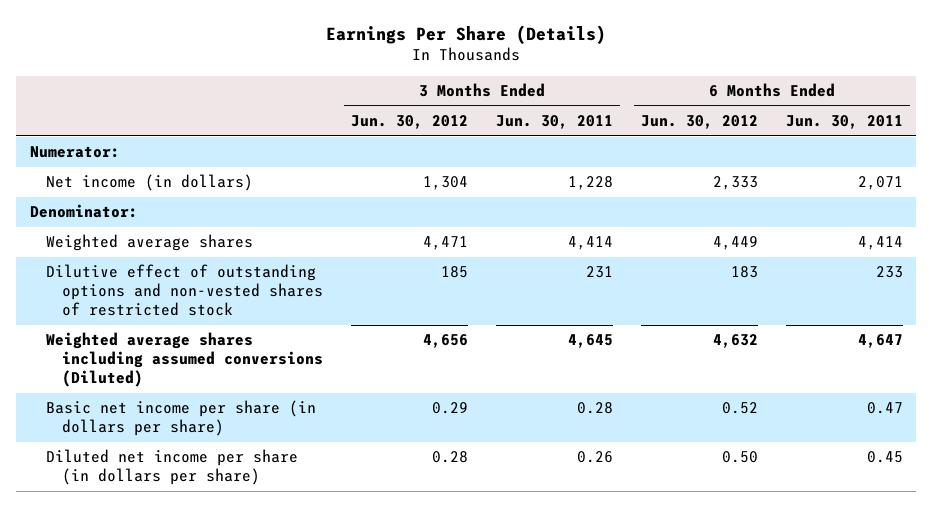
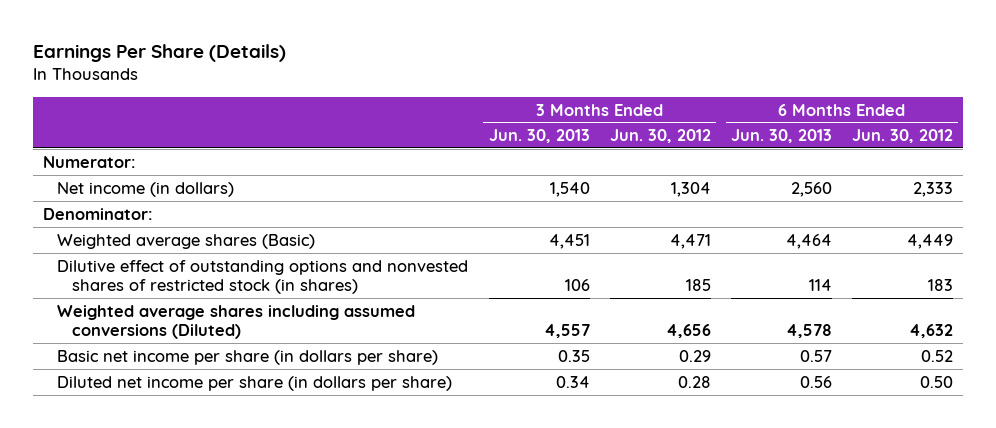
[495,114,613,129] Jun. 30, 2011 -> none
[785,114,903,129] Jun. 30, 2011 -> none
none -> [488,129,590,144] Jun. 30, 2013
none -> [730,129,832,144] Jun. 30, 2013
[45,234,253,252] Weighted average shares -> [57,233,316,249] Weighted average shares (Basic)
[45,264,324,316] Dilutive effect of outstanding options and non-vested shares of restricted stock -> [57,259,469,294] Dilutive effect of outstanding options and nonvested shares of restricted stock (in shares)

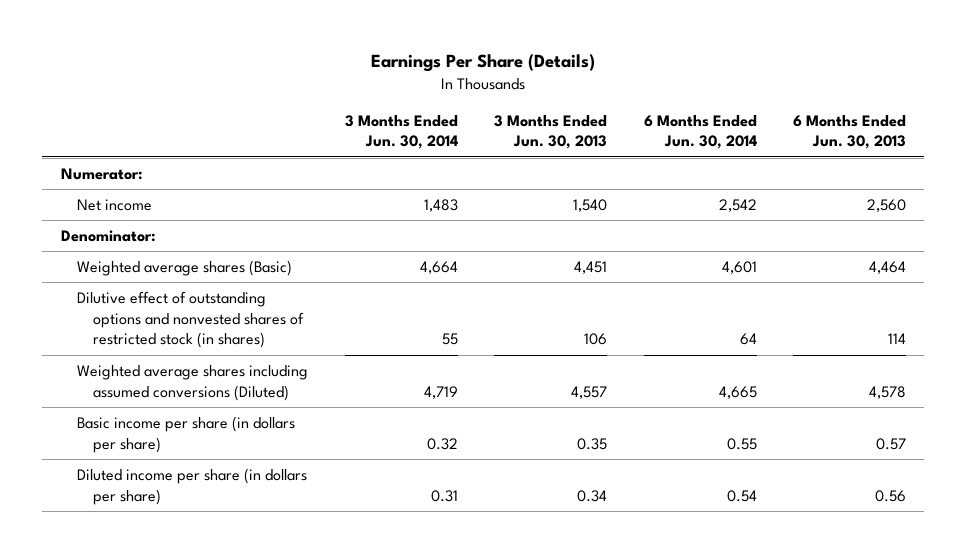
[609,129,711,144] Jun. 30, 2012 -> none
[852,129,954,144] Jun. 30, 2012 -> none
none -> [344,114,458,150] 3 Months Ended Jun. 30, 2014
none -> [643,114,757,150] 6 Months Ended Jun. 30, 2014
[57,181,235,197] Net income (in dollars) -> [77,198,153,211] Net income
[57,349,439,365] Basic net income per share (in dollars per share) -> [77,415,296,453] Basic income per share (in dollars per share)
[57,375,453,391] Diluted net income per share (in dollars per share) -> [77,467,308,505] Diluted income per share (in dollars per share)

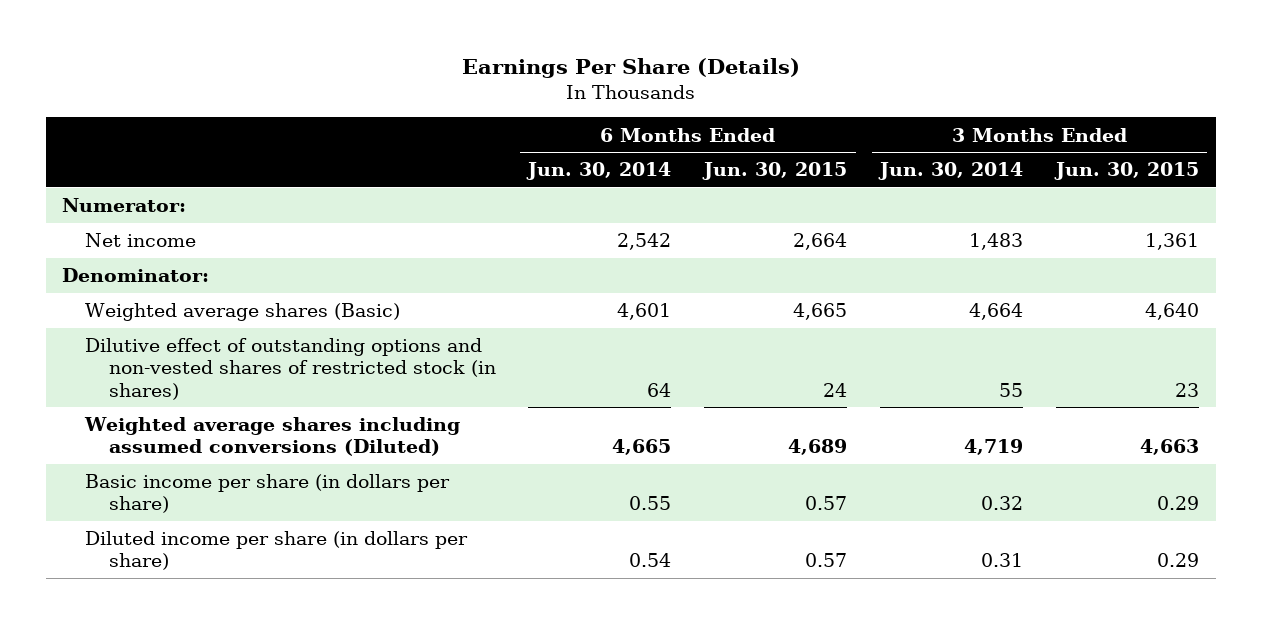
[494,114,608,150] 3 Months Ended Jun. 30, 2013 -> none
[793,114,907,150] 6 Months Ended Jun. 30, 2013 -> none
none -> [702,162,848,181] Jun. 30, 2015
none -> [1054,162,1200,181] Jun. 30, 2015
[77,290,305,349] Dilutive effect of outstanding options and nonvested shares of restricted stock (in shares) -> [85,338,496,400] Dilutive effect of outstanding options and non-vested shares of restricted stock (in shares)

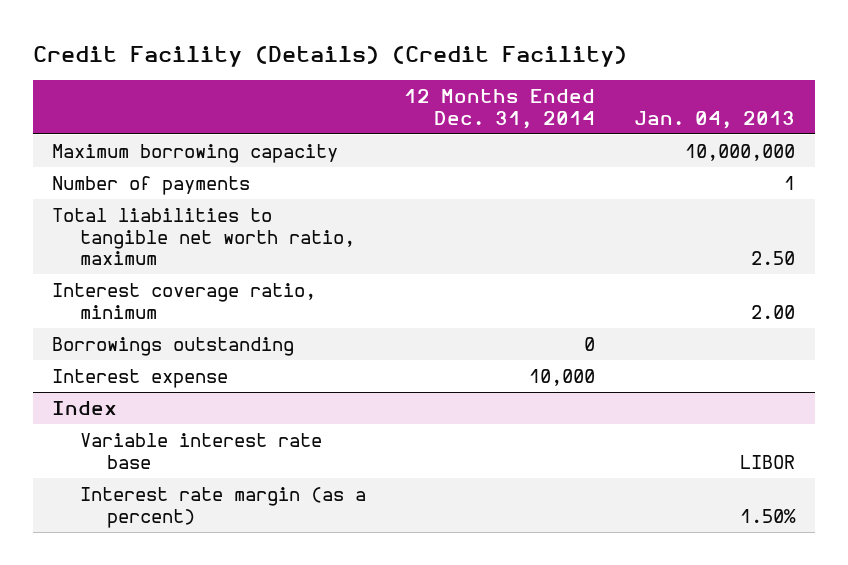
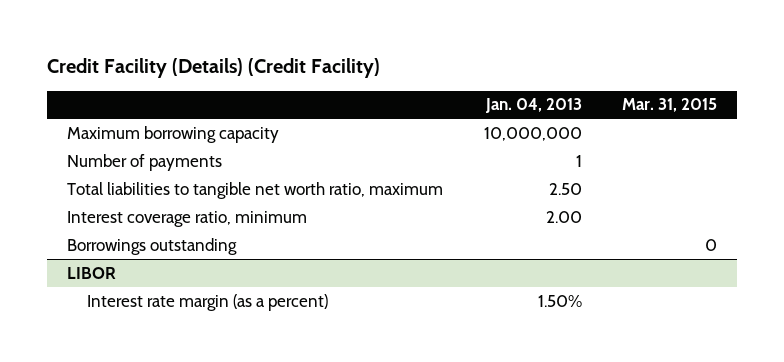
[404,89,596,129] 12 Months Ended Dec. 31, 2014 -> none
none -> [622,98,718,113] Mar. 31, 2015
[52,369,229,389] Interest expense -> none
[52,401,118,416] Index -> none
[79,433,322,469] Variable interest rate base -> none
none -> [66,266,116,279] LIBOR

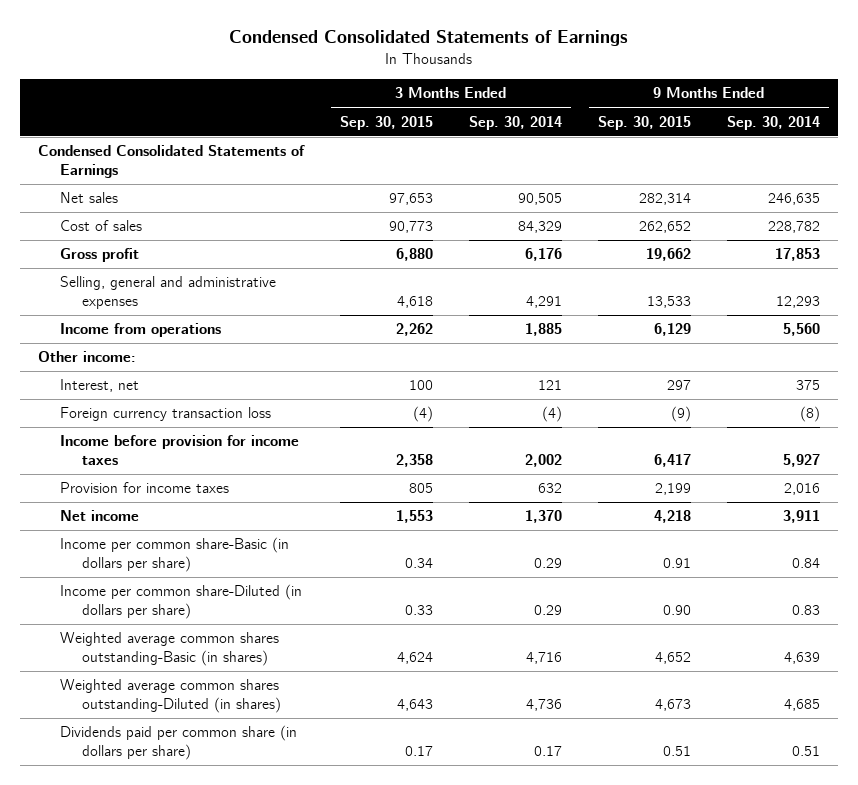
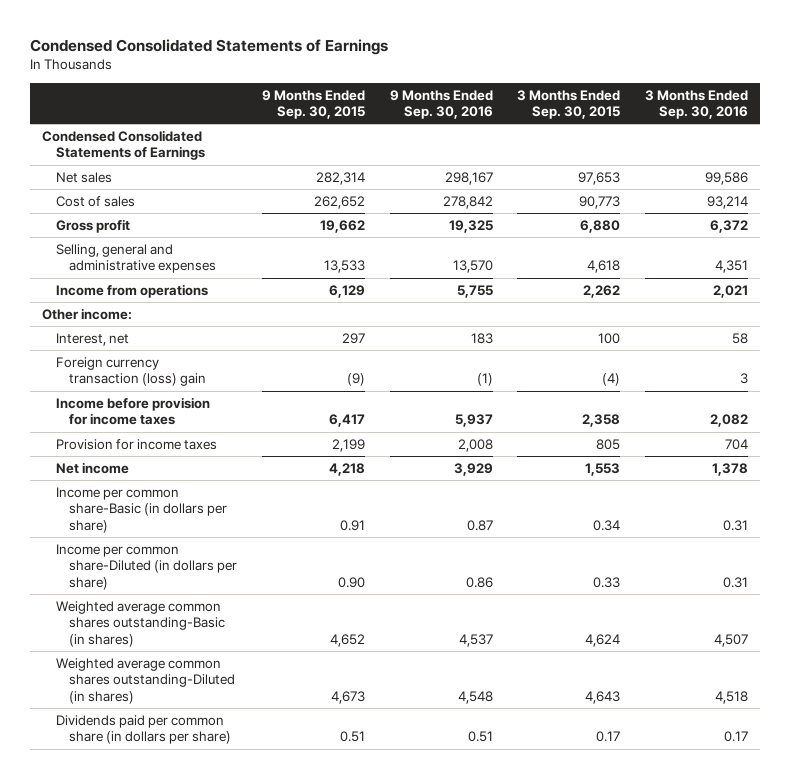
[468,115,562,130] Sep. 30, 2014 -> none
[726,115,820,130] Sep. 30, 2014 -> none
none -> [389,89,493,120] 9 Months Ended Sep. 30, 2016
none -> [645,89,749,120] 3 Months Ended Sep. 30, 2016
[59,407,271,422] Foreign currency transaction loss -> [55,356,207,387] Foreign currency transaction (loss) gain

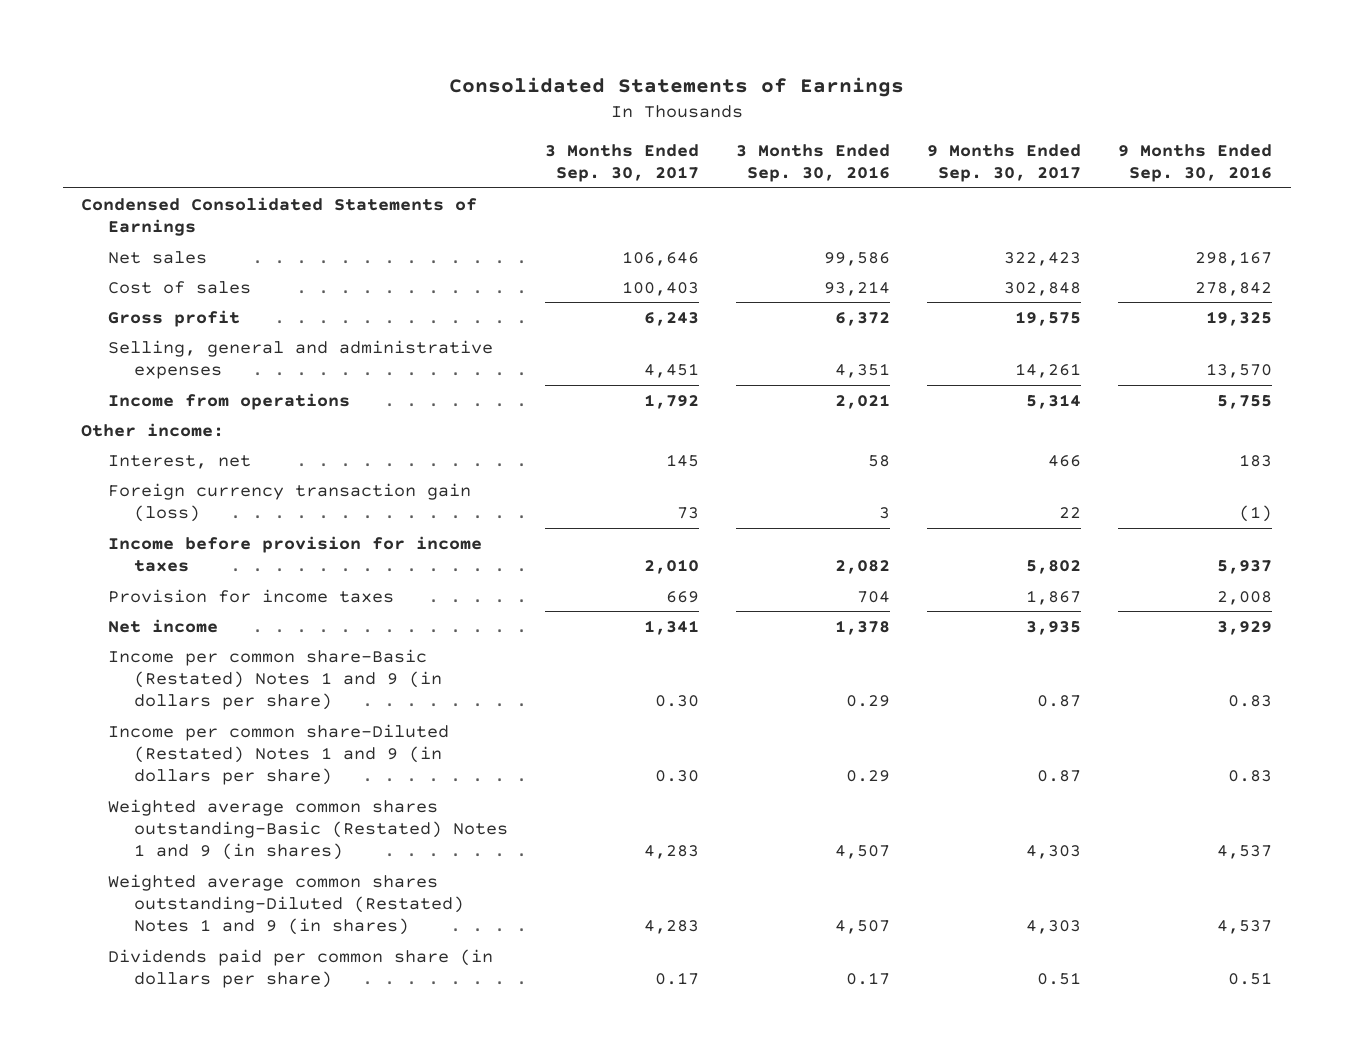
[29,38,388,55] Condensed Consolidated Statements of Earnings -> [448,76,904,97] Consolidated Statements of Earnings
[262,89,366,120] 9 Months Ended Sep. 30, 2015 -> none
[517,89,621,120] 3 Months Ended Sep. 30, 2015 -> none
none -> [545,143,700,183] 3 Months Ended Sep. 30, 2017
none -> [927,143,1082,183] 9 Months Ended Sep. 30, 2017
[55,356,207,387] Foreign currency transaction (loss) gain -> [107,482,471,522] Foreign currency transaction gain (loss)
[55,486,228,534] Income per common share-Basic (in dollars per share) -> [107,648,443,711] Income per common share-Basic (Restated) Notes 1 and 9 (in dollars per share)
[466,520,493,532] 0.87 -> [1228,695,1273,708] 0.83
[723,520,749,532] 0.31 -> [846,695,891,708] 0.29
[55,543,238,591] Income per common share-Diluted (in dollars per share) -> [107,723,449,786] Income per common share-Diluted (Restated) Notes 1 and 9 (in dollars per share)
[465,577,493,589] 0.86 -> [1228,770,1273,783] 0.83
[723,577,749,589] 0.31 -> [846,770,891,783] 0.29
[55,600,226,648] Weighted average common shares outstanding-Basic (in shares) -> [107,798,509,861] Weighted average common shares outstanding-Basic (Restated) Notes 1 and 9 (in shares)
[55,657,236,705] Weighted average common shares outstanding-Diluted (in shares) -> [107,873,465,936] Weighted average common shares outstanding-Diluted (Restated) Notes 1 and 9 (in shares)
[457,691,493,705] 4,548 -> [1217,920,1273,935] 4,537
[715,691,749,705] 4,518 -> [835,920,891,935] 4,507

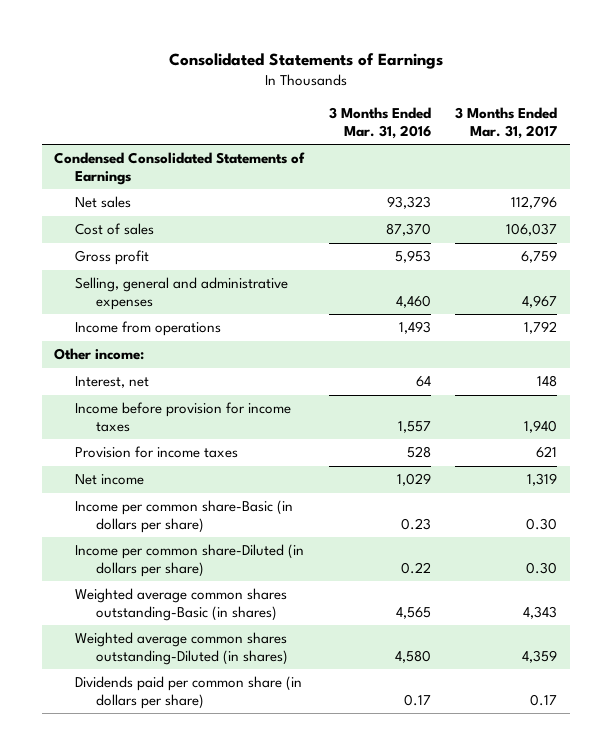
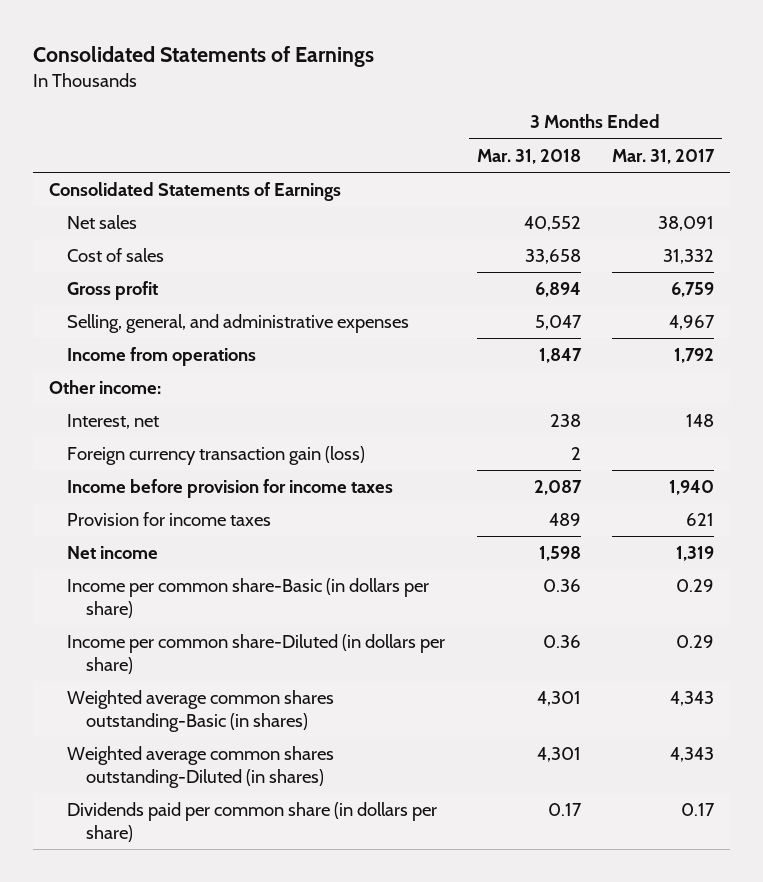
[328,107,431,140] 3 Months Ended Mar. 31, 2016 -> none
none -> [476,148,581,164] Mar. 31, 2018
[54,152,306,185] Condensed Consolidated Statements of Earnings -> [48,182,341,202] Consolidated Statements of Earnings
[511,196,558,210] 112,796 -> [657,216,714,232] 38,091
[506,223,558,237] 106,037 -> [662,249,714,265] 31,332
[74,277,288,310] Selling, general and administrative expenses -> [67,314,410,334] Selling, general, and administrative expenses
none -> [67,446,366,466] Foreign currency transaction gain (loss)
[526,517,558,530] 0.30 -> [675,579,714,593] 0.29
[526,561,558,574] 0.30 -> [675,635,714,649] 0.29
[522,649,558,663] 4,359 -> [669,747,714,763] 4,343

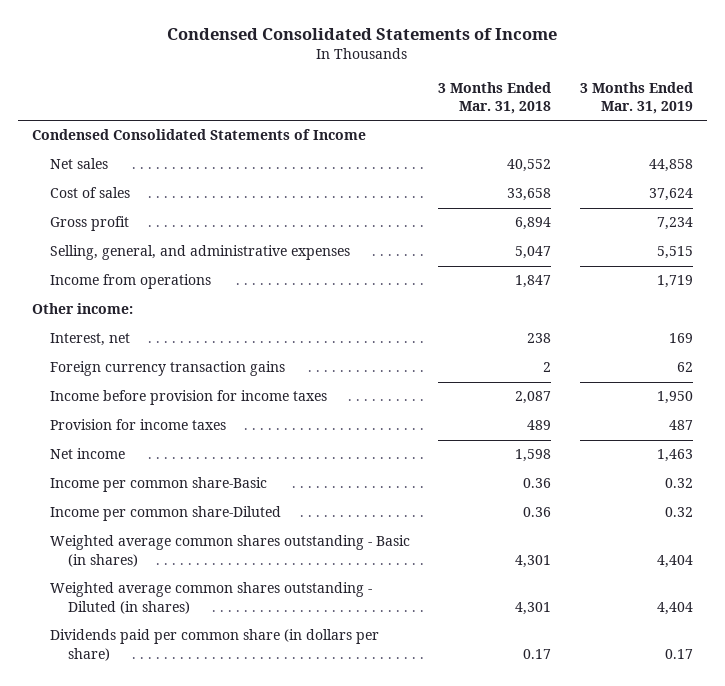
[32,45,374,67] Consolidated Statements of Earnings -> [167,27,558,40] Condensed Consolidated Statements of Income
[611,148,715,164] Mar. 31, 2017 -> none
none -> [579,81,693,115] 3 Months Ended Mar. 31, 2019
[48,182,341,202] Consolidated Statements of Earnings -> [32,129,367,141] Condensed Consolidated Statements of Income
[67,446,366,466] Foreign currency transaction gain (loss) -> [49,361,285,377] Foreign currency transaction gains
[67,578,430,618] Income per common share-Basic (in dollars per share) -> [49,477,267,493] Income per common share-Basic
[67,634,446,674] Income per common share-Diluted (in dollars per share) -> [49,506,281,522] Income per common share-Diluted
[67,690,335,732] Weighted average common shares outstanding-Basic (in shares) -> [49,535,410,567] Weighted average common shares outstanding - Basic (in shares)
[67,746,335,788] Weighted average common shares outstanding-Diluted (in shares) -> [49,582,372,614] Weighted average common shares outstanding - Diluted (in shares)

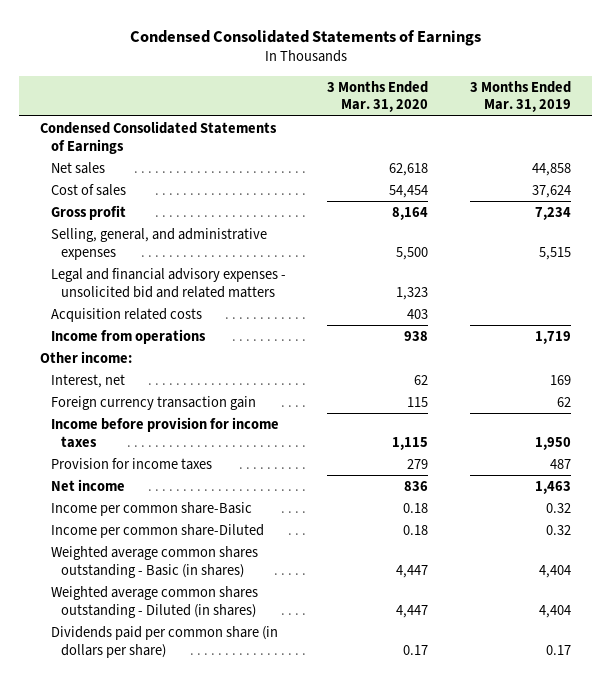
[167,27,558,40] Condensed Consolidated Statements of Income -> [129,29,481,46] Condensed Consolidated Statements of Earnings
[438,81,552,115] 3 Months Ended Mar. 31, 2018 -> none
none -> [327,80,429,113] 3 Months Ended Mar. 31, 2020
[32,129,367,141] Condensed Consolidated Statements of Income -> [40,120,278,154] Condensed Consolidated Statements of Earnings
none -> [50,267,286,298] Legal and financial advisory expenses - unsolicited bid and related matters
none -> [50,307,202,322] Acquisition related costs
[49,361,285,377] Foreign currency transaction gains -> [50,395,256,410] Foreign currency transaction gain

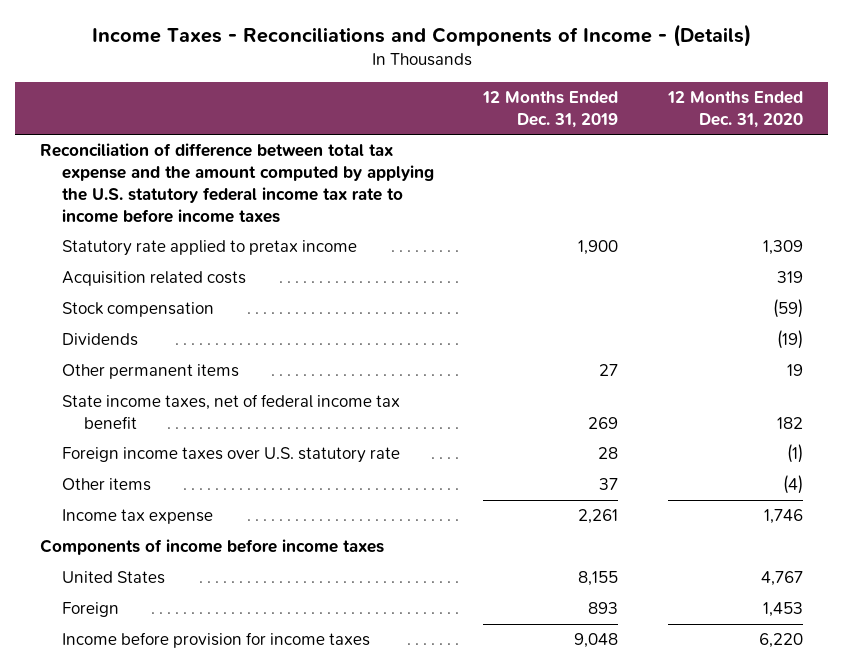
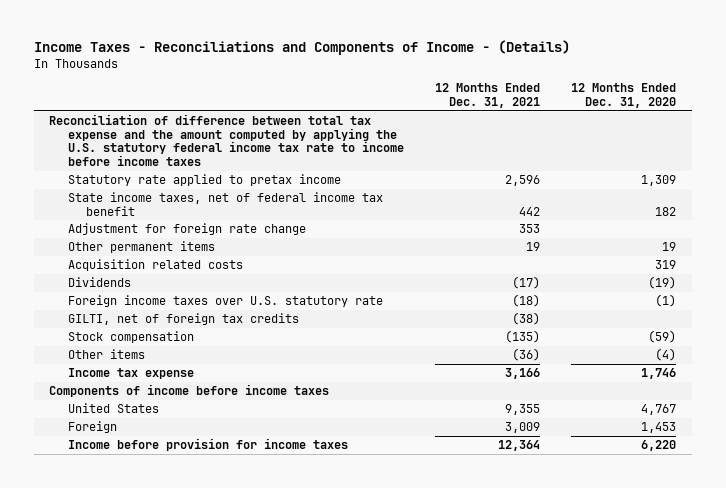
[482,91,619,128] 12 Months Ended Dec. 31, 2019 -> none
none -> [434,83,540,108] 12 Months Ended Dec. 31, 2021
[61,394,400,429] State income taxes, net of federal income tax benefit -> [67,192,383,216] State income taxes, net of federal income tax benefit
none -> [67,223,306,236] Adjustment for foreign rate change
[61,364,239,380] Other permanent items -> [67,241,215,254] Other permanent items
none -> [67,313,299,326] GILTI, net of foreign tax credits
[61,302,214,318] Stock compensation -> [67,331,194,344] Stock compensation

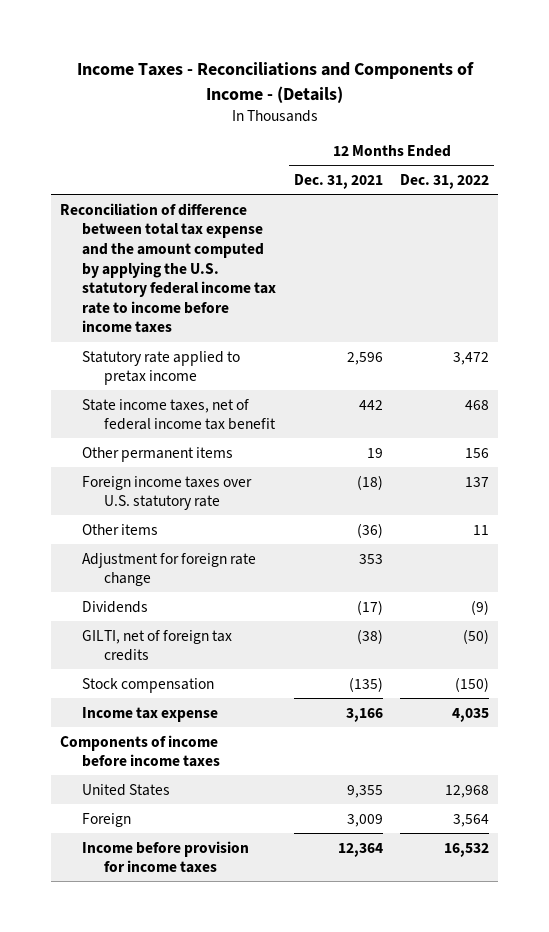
[571,83,677,108] 12 Months Ended Dec. 31, 2020 -> none
none -> [400,174,490,190] Dec. 31, 2022
[67,259,243,272] Acquisition related costs -> none
[67,349,145,360] Other items -> [82,523,159,535] Other items
[67,223,306,236] Adjustment for foreign rate change -> [82,552,257,587] Adjustment for foreign rate change
[67,277,131,288] Dividends -> [82,600,149,613] Dividends

